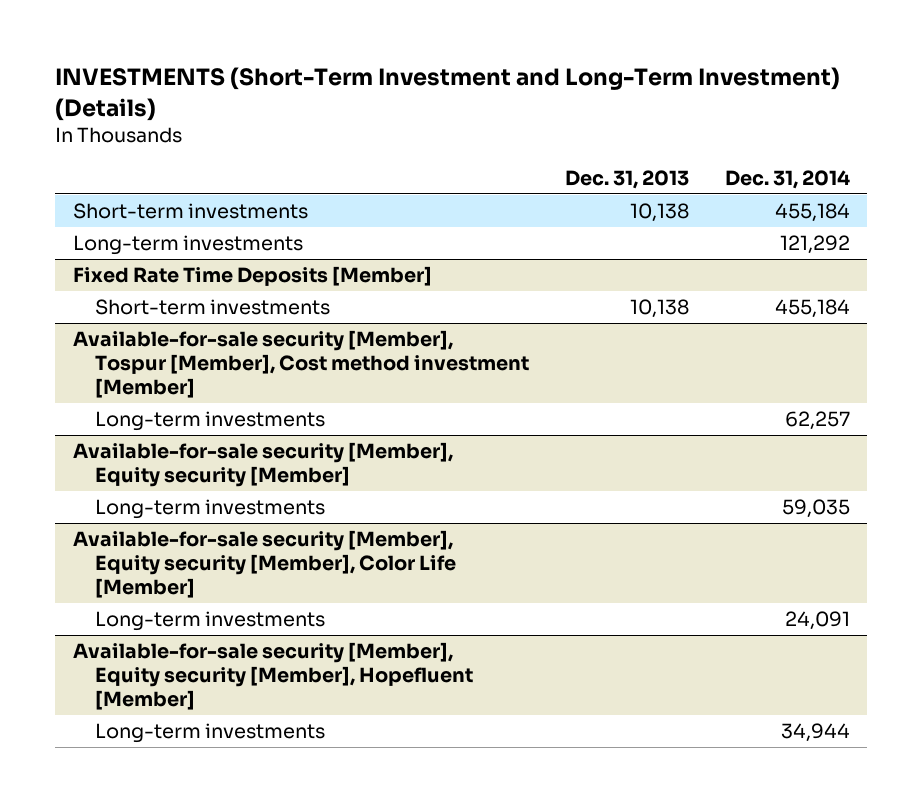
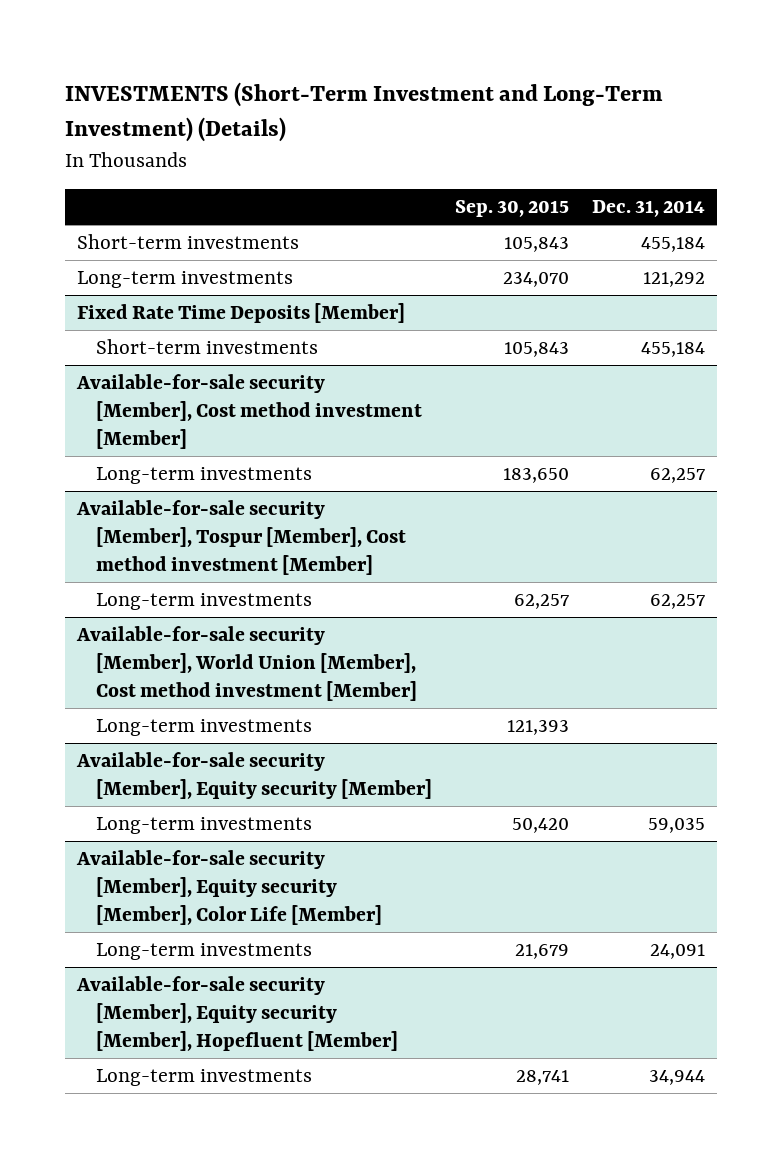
[564,169,689,189] Dec. 31, 2013 -> none
none -> [455,200,570,218] Sep. 30, 2015
none -> [75,374,423,450] Available-for-sale security [Member], Cost method investment [Member]
none -> [96,467,313,485] Long-term investments
none -> [75,626,418,702] Available-for-sale security [Member], World Union [Member], Cost method investment [Member]
none -> [96,719,313,737] Long-term investments

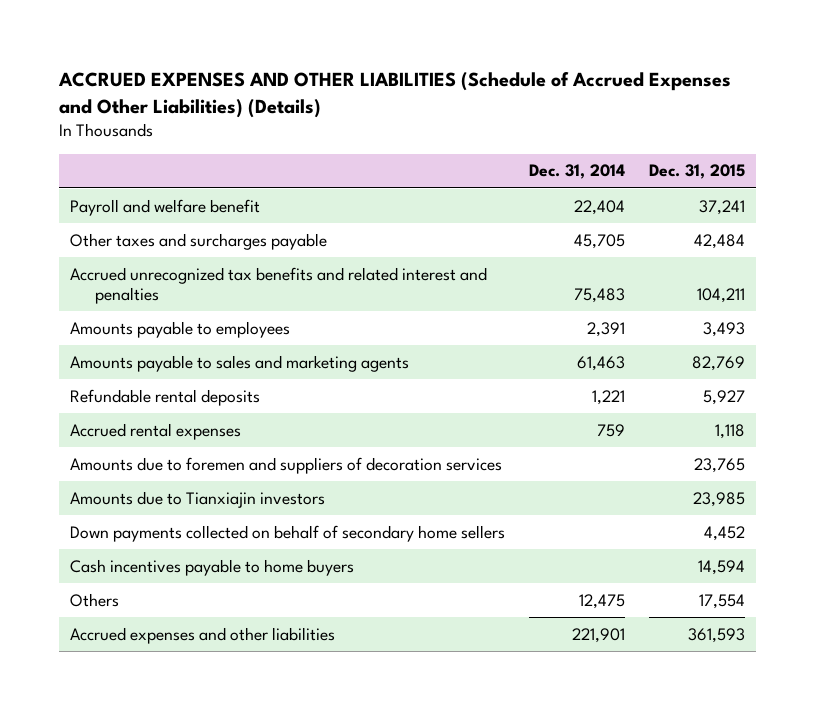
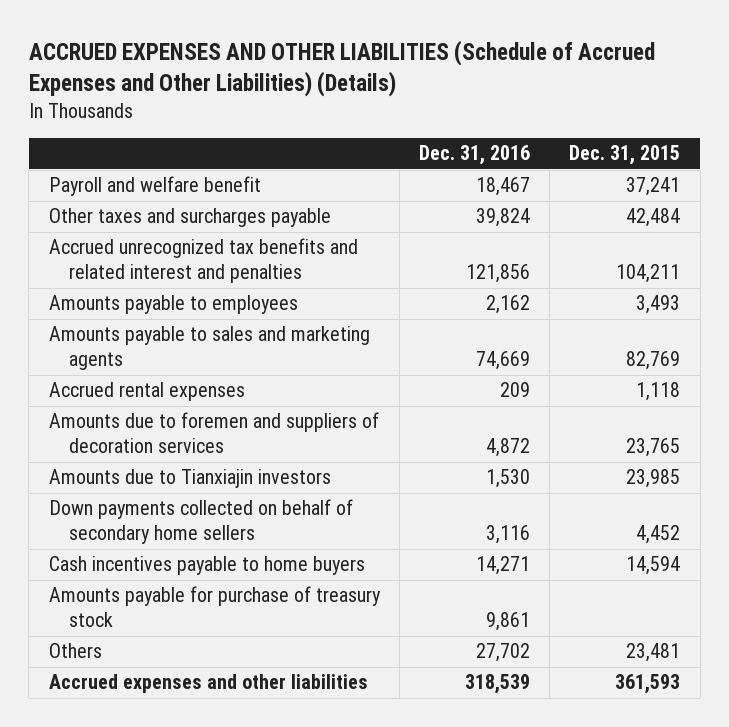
[529,164,626,180] Dec. 31, 2014 -> none
none -> [419,145,531,166] Dec. 31, 2016
[70,388,261,406] Refundable rental deposits -> none
none -> [48,586,381,628] Amounts payable for purchase of treasury stock
[698,593,745,609] 17,554 -> [626,643,681,663] 23,481

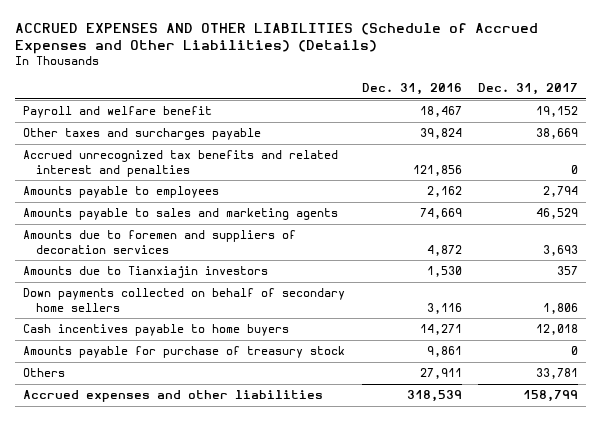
[569,145,681,166] Dec. 31, 2015 -> none
none -> [477,82,578,95] Dec. 31, 2017
[48,382,245,402] Accrued rental expenses -> none
[476,643,531,663] 27,702 -> [419,368,462,380] 27,911

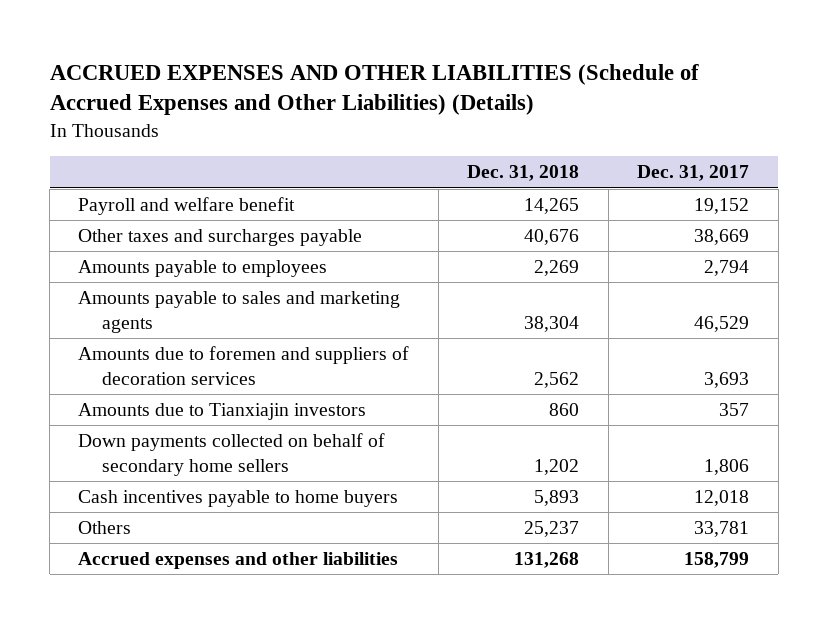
[361,82,462,95] Dec. 31, 2016 -> none
none -> [467,165,580,182] Dec. 31, 2018
[23,150,339,177] Accrued unrecognized tax benefits and related interest and penalties -> none
[23,346,346,359] Amounts payable for purchase of treasury stock -> none

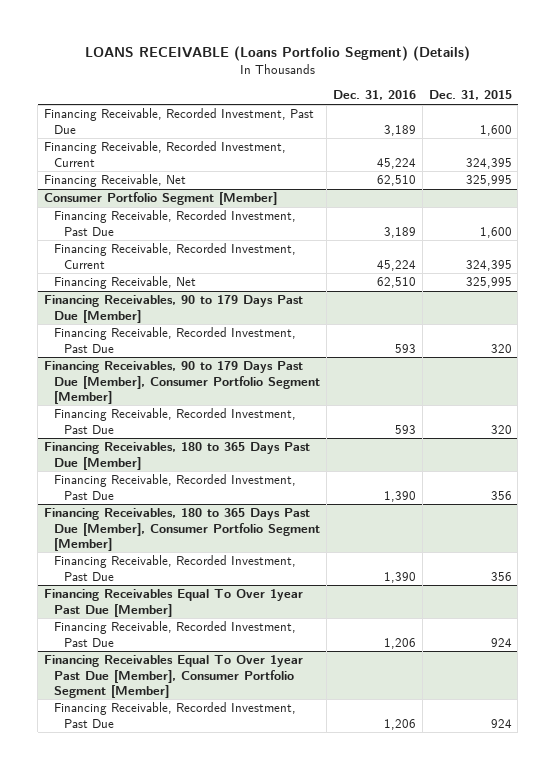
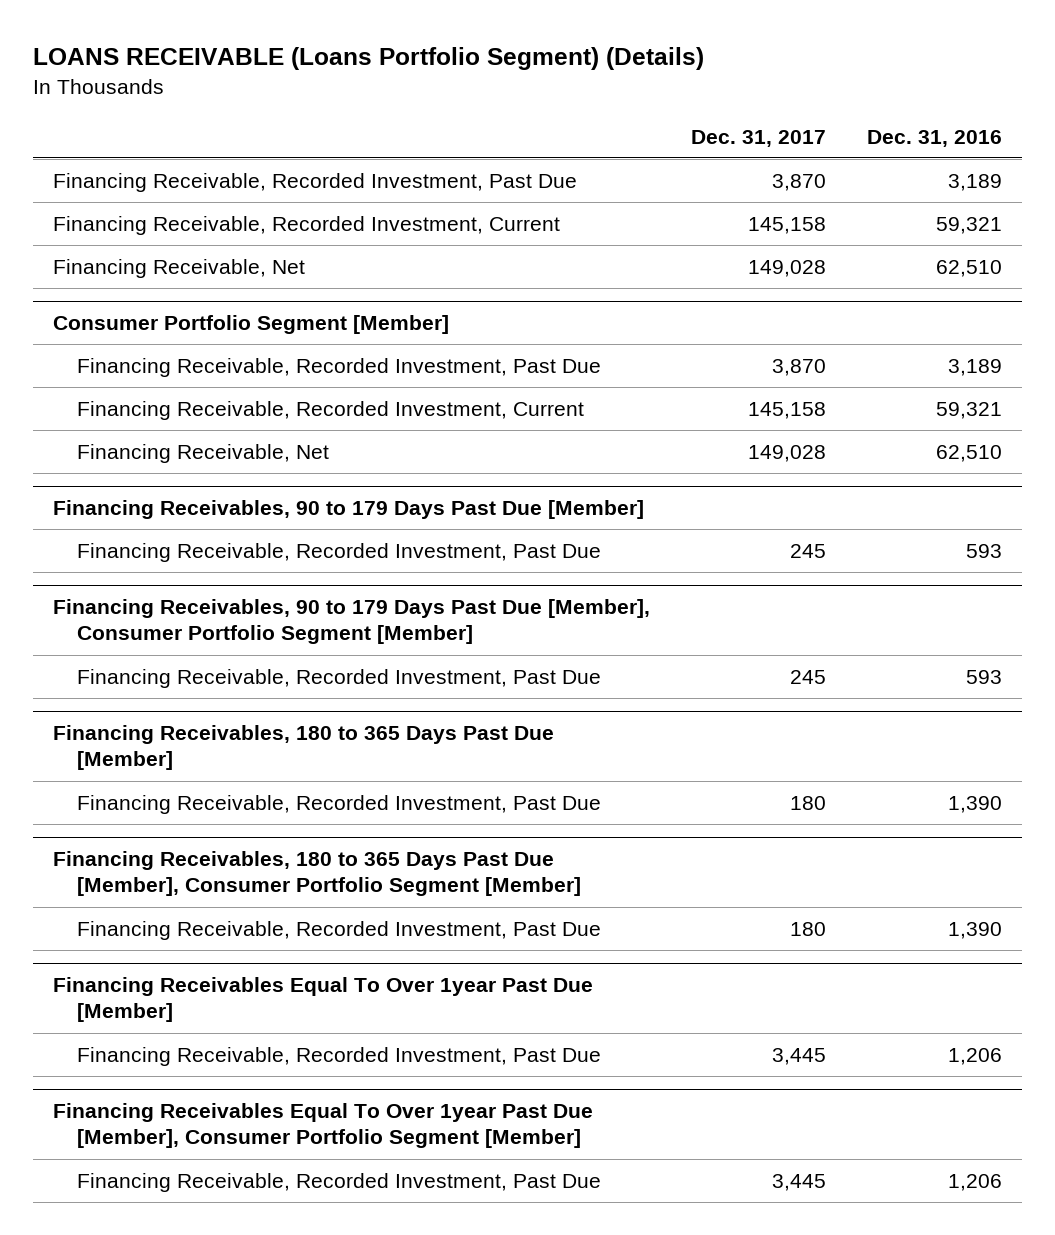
[428,90,512,101] Dec. 31, 2015 -> none
none -> [690,129,826,147] Dec. 31, 2017
[376,157,416,169] 45,224 -> [935,216,1002,234] 59,321
[376,259,416,271] 45,224 -> [935,401,1002,419] 59,321

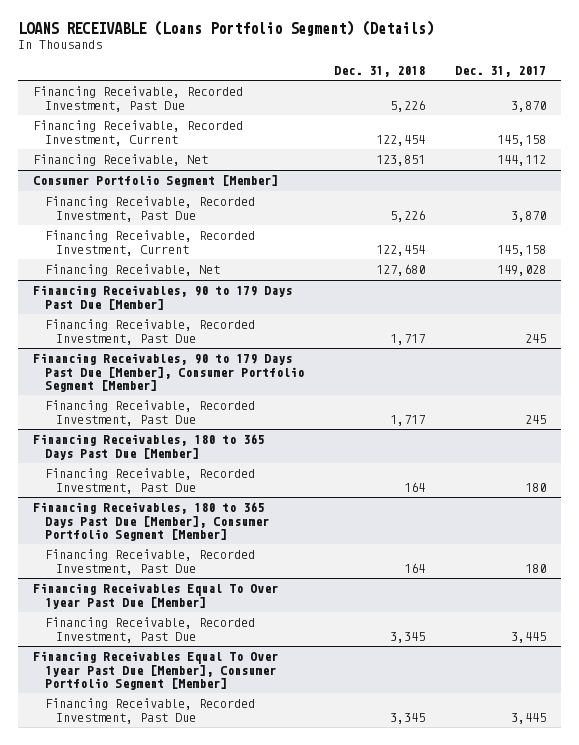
[866,129,1002,147] Dec. 31, 2016 -> none
none -> [333,65,425,77] Dec. 31, 2018
[747,259,826,277] 149,028 -> [497,155,547,167] 144,112

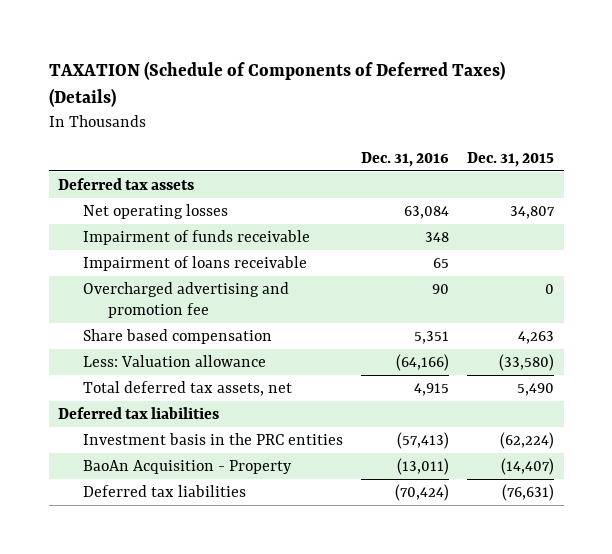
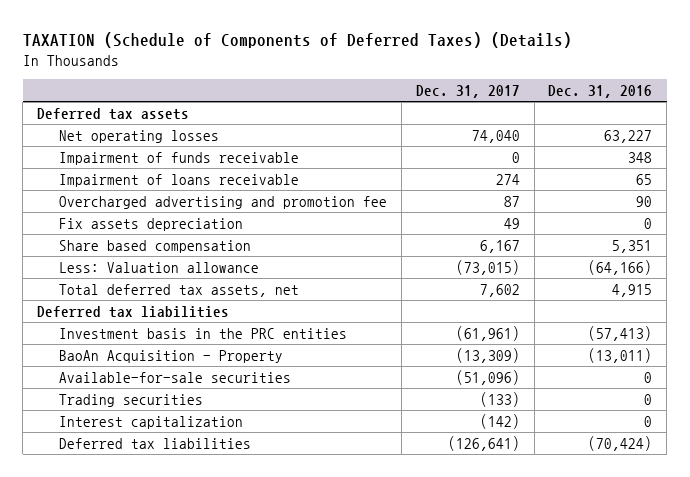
[467,151,555,167] Dec. 31, 2015 -> none
none -> [415,84,520,98] Dec. 31, 2017
[404,206,450,220] 63,084 -> [604,129,653,143] 63,227
none -> [58,217,243,231] Fix assets depreciation
none -> [58,371,291,383] Available-for-sale securities
none -> [58,393,203,407] Trading securities
none -> [58,415,243,429] Interest capitalization

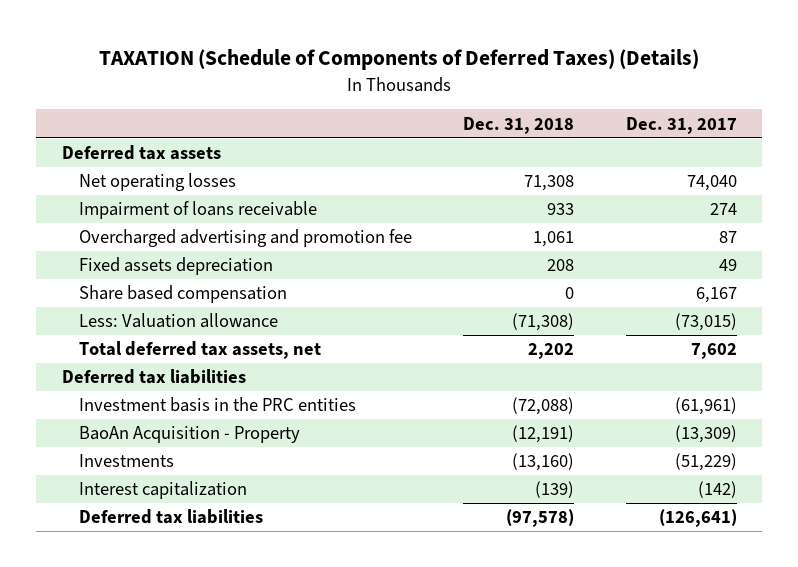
[548,84,653,98] Dec. 31, 2016 -> none
none -> [463,116,575,134] Dec. 31, 2018
[58,151,299,165] Impairment of funds receivable -> none
[58,217,243,231] Fix assets depreciation -> [78,257,273,276] Fixed assets depreciation
[58,371,291,383] Available-for-sale securities -> none
[58,393,203,407] Trading securities -> none
none -> [78,454,174,468] Investments

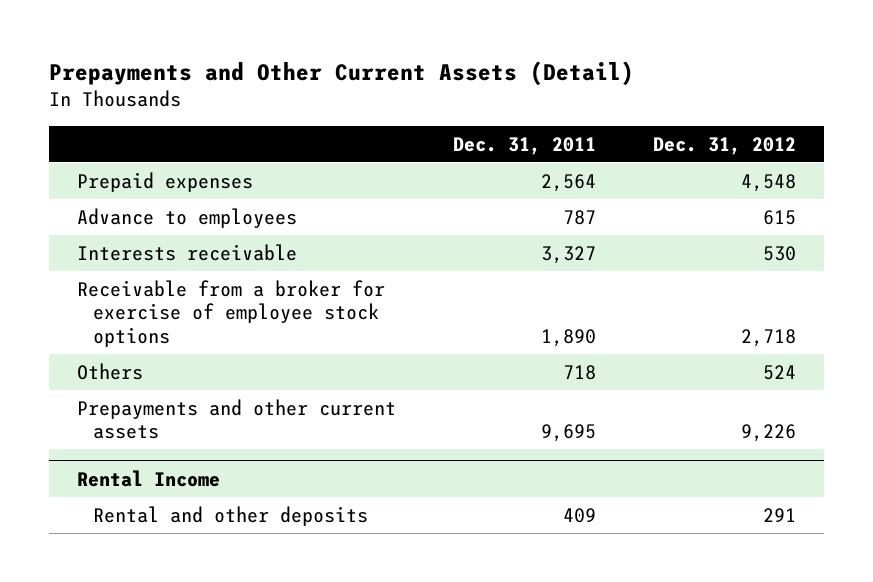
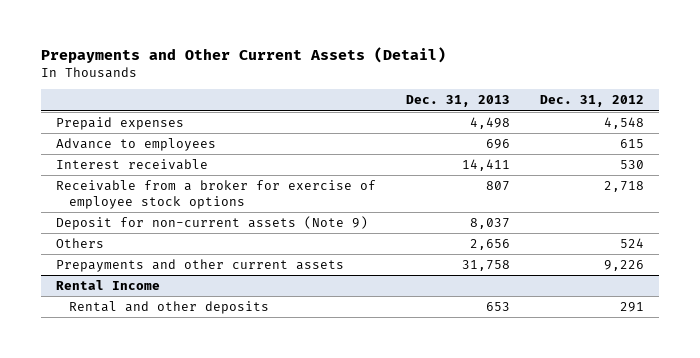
[453,136,597,155] Dec. 31, 2011 -> none
none -> [405,95,510,108] Dec. 31, 2013
[77,243,298,261] Interests receivable -> [55,159,208,171] Interest receivable
none -> [55,216,368,231] Deposit for non-current assets (Note 9)

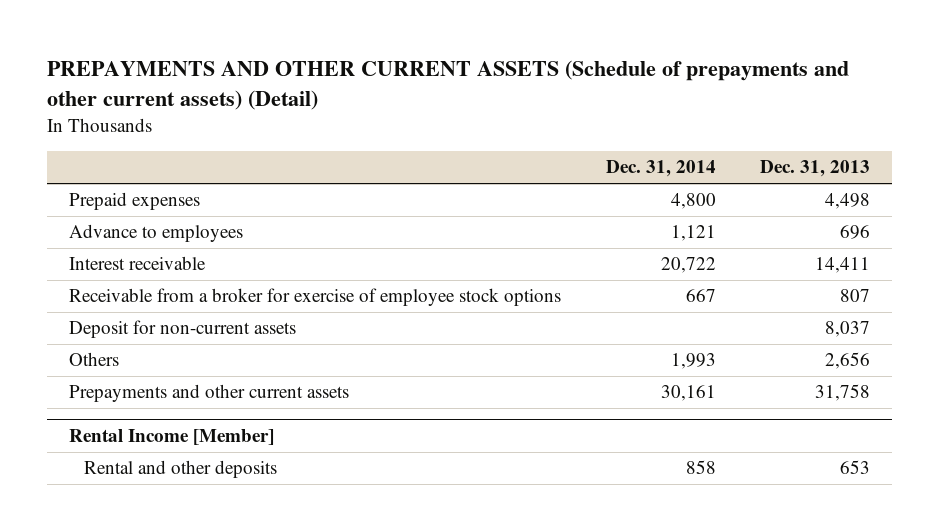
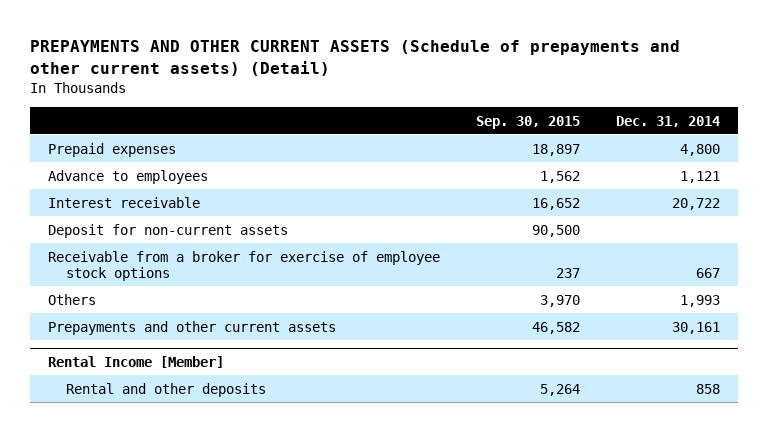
[760,160,871,178] Dec. 31, 2013 -> none
none -> [476,115,581,129] Sep. 30, 2015
[68,288,561,307] Receivable from a broker for exercise of employee stock options -> [48,250,441,281] Receivable from a broker for exercise of employee stock options

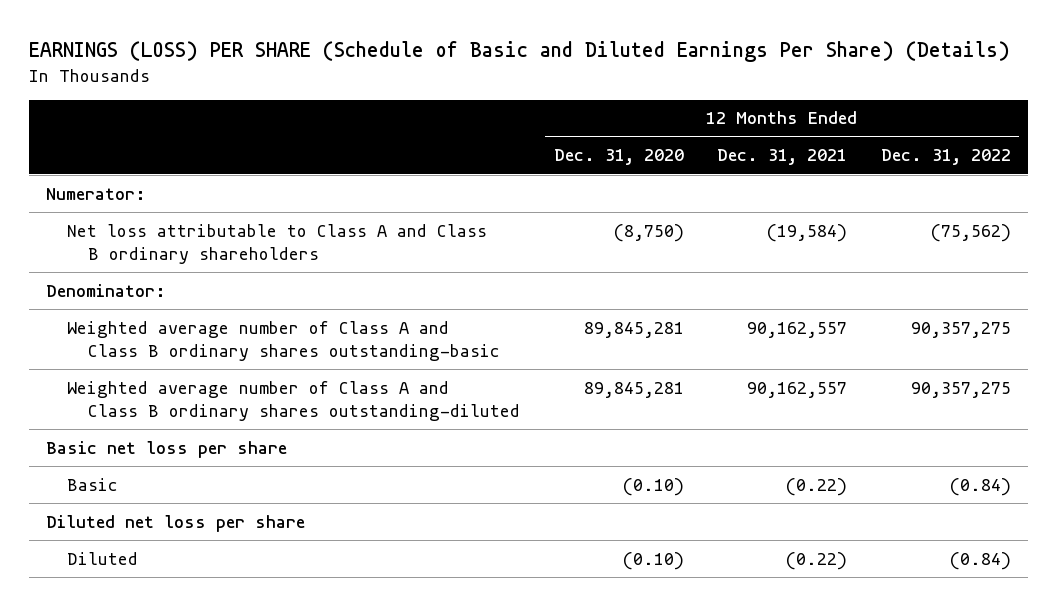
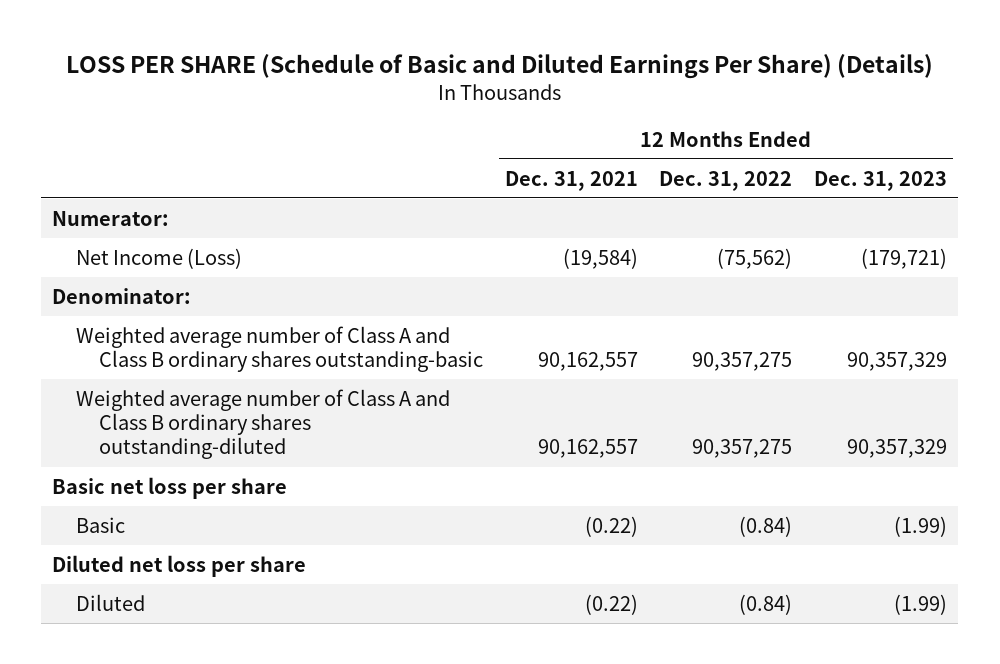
[29,41,1011,63] EARNINGS (LOSS) PER SHARE (Schedule of Basic and Diluted Earnings Per Share) (Details) -> [65,53,933,79] LOSS PER SHARE (Schedule of Basic and Diluted Earnings Per Share) (Details)
[553,149,684,166] Dec. 31, 2020 -> none
none -> [814,170,948,191] Dec. 31, 2023
[67,223,488,264] Net loss attributable to Class A and Class B ordinary shareholders -> [75,247,242,269] Net Income (Loss)

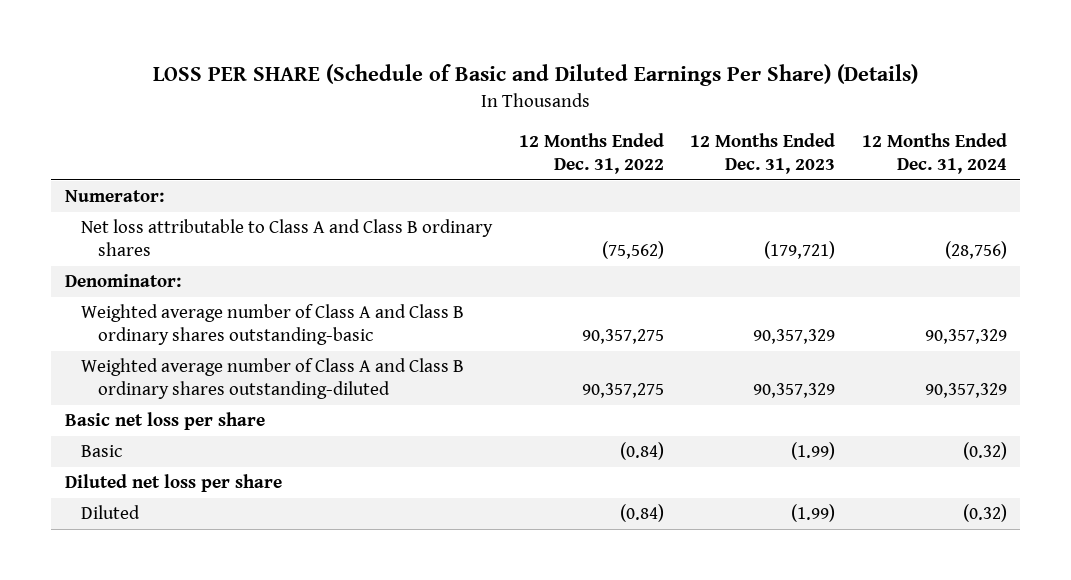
[504,170,638,191] Dec. 31, 2021 -> none
none -> [861,133,1007,175] 12 Months Ended Dec. 31, 2024
[75,247,242,269] Net Income (Loss) -> [81,219,494,257] Net loss attributable to Class A and Class B ordinary shares

